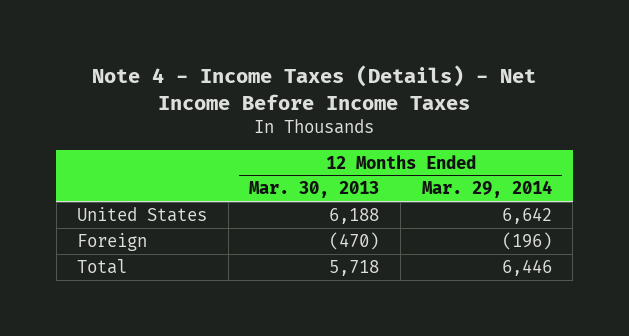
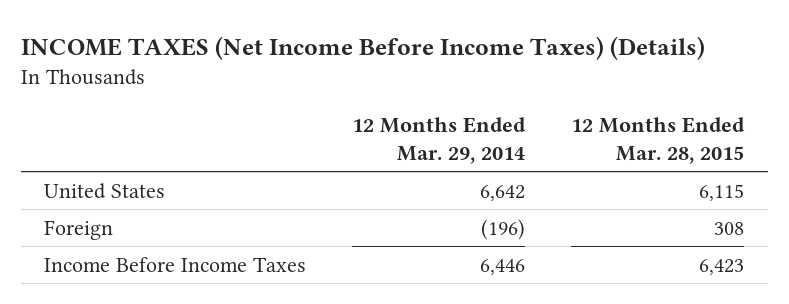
[92,64,537,110] Note 4 - Income Taxes (Details) - Net Income Before Income Taxes -> [20,35,705,60] INCOME TAXES (Net Income Before Income Taxes) (Details)
[249,181,380,199] Mar. 30, 2013 -> none
none -> [571,116,746,164] 12 Months Ended Mar. 28, 2015
[77,258,128,274] Total -> [44,256,307,272] Income Before Income Taxes

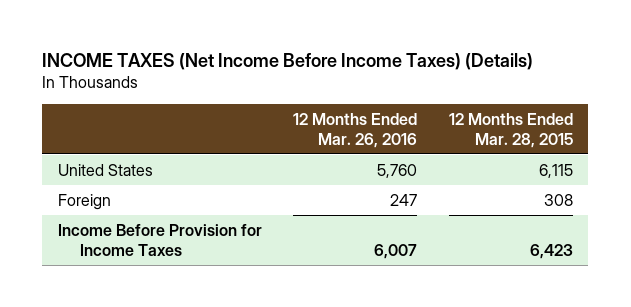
[352,116,527,164] 12 Months Ended Mar. 29, 2014 -> none
none -> [293,112,418,148] 12 Months Ended Mar. 26, 2016
[44,256,307,272] Income Before Income Taxes -> [57,223,262,256] Income Before Provision for Income Taxes

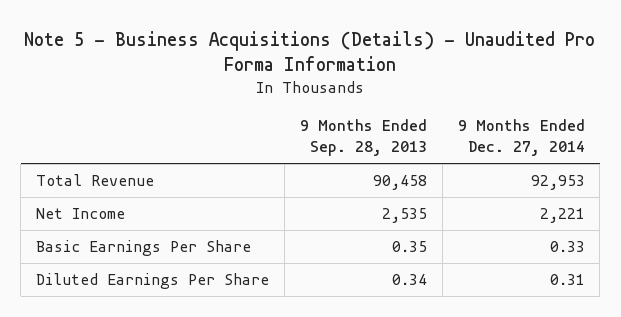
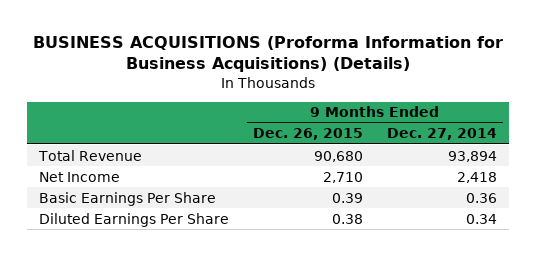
[24,30,596,71] Note 5 - Business Acquisitions (Details) - Unaudited Pro Forma Information -> [33,36,504,73] BUSINESS ACQUISITIONS (Proforma Information for Business Acquisitions) (Details)
[299,119,427,157] 9 Months Ended Sep. 28, 2013 -> none
none -> [253,128,364,141] Dec. 26, 2015
[530,175,585,191] 92,953 -> [448,150,498,162] 93,894
[539,208,585,224] 2,221 -> [457,171,498,183] 2,418
[549,241,585,253] 0.33 -> [466,192,498,203] 0.36
[549,274,585,286] 0.31 -> [466,213,498,224] 0.34

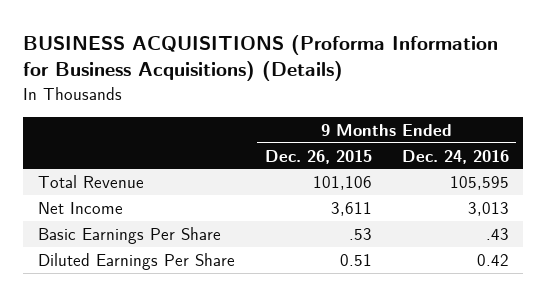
[387,128,498,141] Dec. 27, 2014 -> none
none -> [401,149,509,164] Dec. 24, 2016
[314,150,364,162] 90,680 -> [312,175,372,190] 101,106
[323,171,364,183] 2,710 -> [330,201,372,216] 3,611
[332,192,364,203] 0.39 -> [348,227,372,240] .53
[332,213,364,224] 0.38 -> [339,253,372,266] 0.51

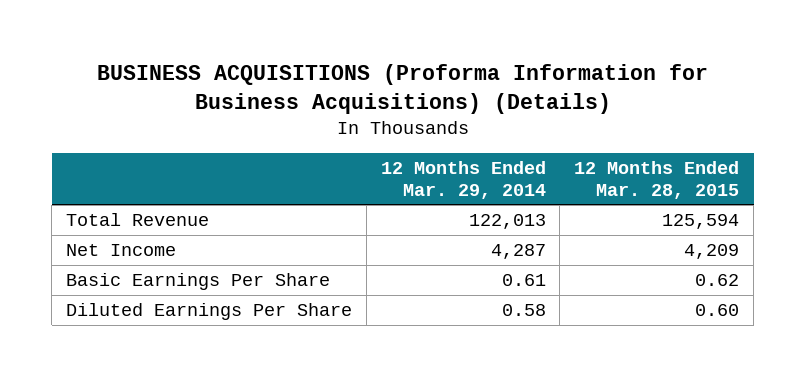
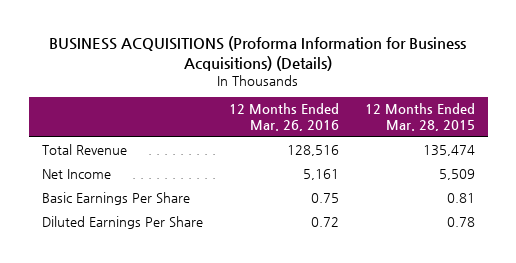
[380,160,546,199] 12 Months Ended Mar. 29, 2014 -> none
none -> [228,103,339,131] 12 Months Ended Mar. 26, 2016
[662,213,740,229] 125,594 -> [422,145,475,157] 135,474
[684,243,740,259] 4,209 -> [438,169,475,181] 5,509
[695,273,740,286] 0.62 -> [446,193,475,204] 0.81
[695,303,740,316] 0.60 -> [446,217,475,228] 0.78

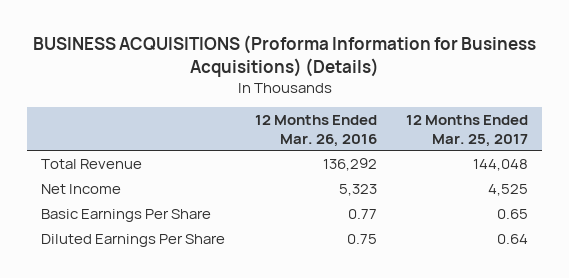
[364,103,475,131] 12 Months Ended Mar. 28, 2015 -> none
none -> [405,114,528,147] 12 Months Ended Mar. 25, 2017
[286,145,339,157] 128,516 -> [322,157,377,171] 136,292
[302,169,339,181] 5,161 -> [338,183,377,196] 5,323
[310,193,339,204] 0.75 -> [347,208,377,219] 0.77
[310,217,339,228] 0.72 -> [346,233,377,244] 0.75

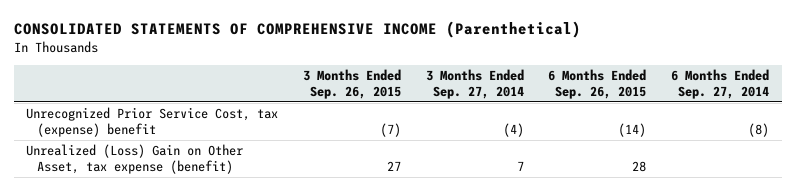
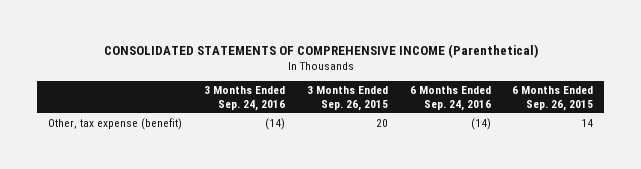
[425,68,524,100] 3 Months Ended Sep. 27, 2014 -> none
[671,68,770,100] 6 Months Ended Sep. 27, 2014 -> none
none -> [203,86,285,111] 3 Months Ended Sep. 24, 2016
none -> [409,86,491,111] 6 Months Ended Sep. 24, 2016
[25,106,278,138] Unrecognized Prior Service Cost, tax (expense) benefit -> none
[25,143,243,175] Unrealized (Loss) Gain on Other Asset, tax expense (benefit) -> [47,117,182,130] Other, tax expense (benefit)
[386,161,401,172] 27 -> [375,118,388,127] 20
[632,161,647,173] 28 -> [581,118,594,127] 14

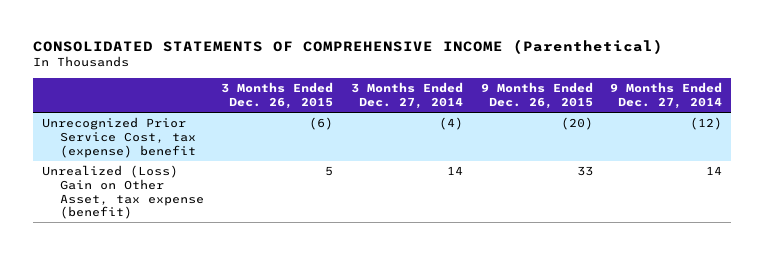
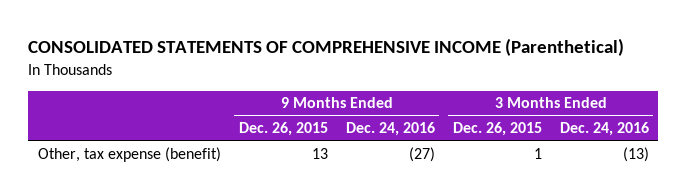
[351,82,464,110] 3 Months Ended Dec. 27, 2014 -> none
[610,82,723,110] 9 Months Ended Dec. 27, 2014 -> none
none -> [345,122,435,137] Dec. 24, 2016
none -> [559,122,649,137] Dec. 24, 2016
[41,117,196,158] Unrecognized Prior Service Cost, tax (expense) benefit -> none
[41,165,204,220] Unrealized (Loss) Gain on Other Asset, tax expense (benefit) -> [37,146,221,162] Other, tax expense (benefit)
[325,166,334,177] 5 -> [533,147,542,159] 1
[576,166,593,177] 33 -> [311,147,328,159] 13

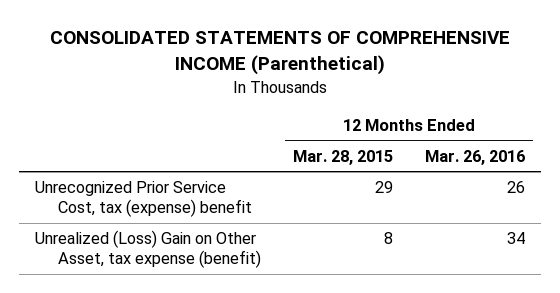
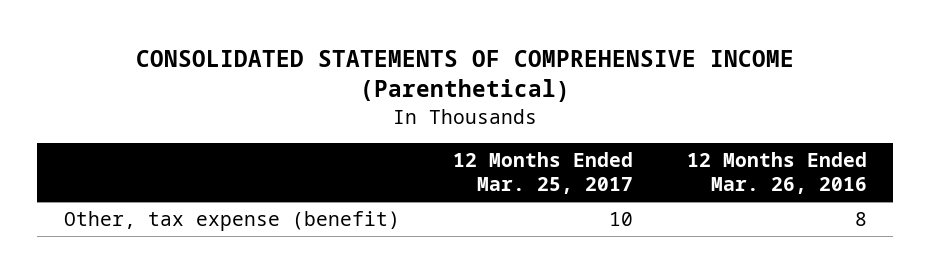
[292,149,393,165] Mar. 28, 2015 -> none
none -> [453,151,634,195] 12 Months Ended Mar. 25, 2017
[34,181,252,218] Unrecognized Prior Service Cost, tax (expense) benefit -> none
[34,230,261,269] Unrealized (Loss) Gain on Other Asset, tax expense (benefit) -> [63,210,400,231] Other, tax expense (benefit)
[507,232,526,245] 34 -> [854,211,867,226] 8

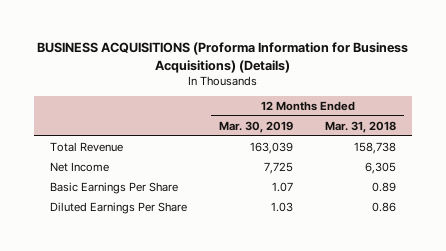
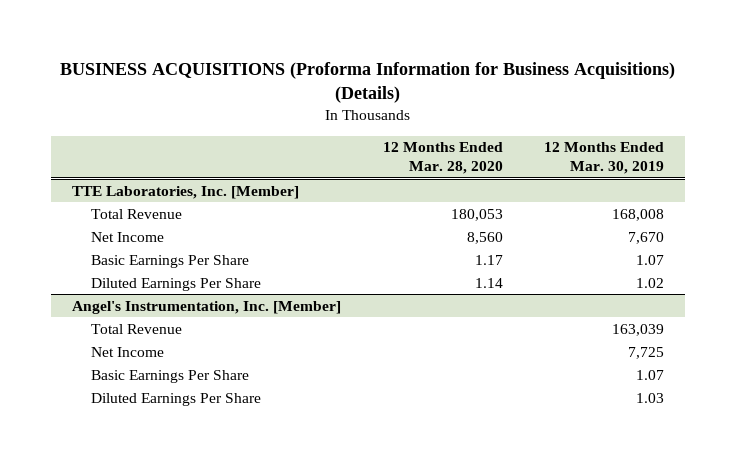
[325,120,397,133] Mar. 31, 2018 -> none
none -> [382,142,503,175] 12 Months Ended Mar. 28, 2020
none -> [72,185,300,199] TTE Laboratories, Inc. [Member]
none -> [90,208,182,219] Total Revenue
none -> [90,231,164,242] Net Income
none -> [90,254,249,268] Basic Earnings Per Share
none -> [90,277,261,291] Diluted Earnings Per Share
none -> [72,300,342,314] Angel's Instrumentation, Inc. [Member]

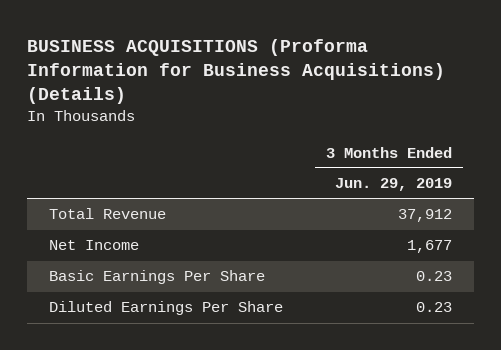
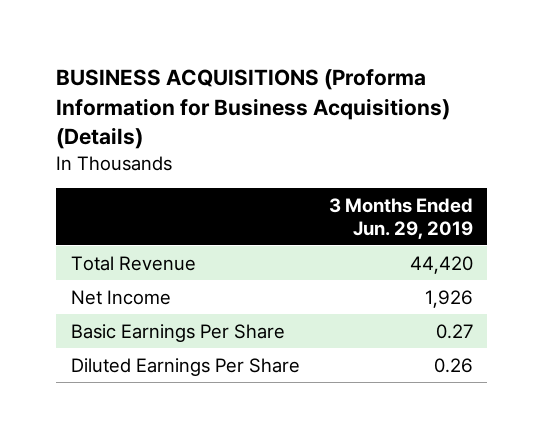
[398,209,453,223] 37,912 -> [409,255,473,274] 44,420
[407,240,453,254] 1,677 -> [424,289,473,308] 1,926
[416,271,453,282] 0.23 -> [435,323,473,339] 0.27
[416,302,453,313] 0.23 -> [433,357,473,373] 0.26

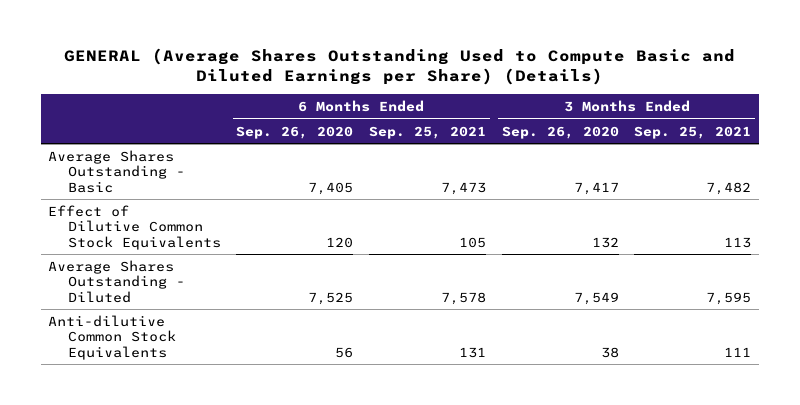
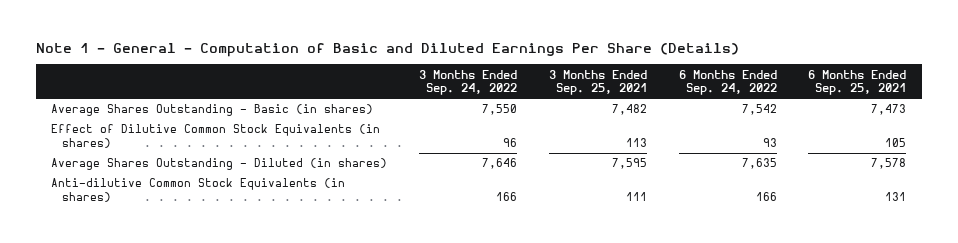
[63,47,735,86] GENERAL (Average Shares Outstanding Used to Compute Basic and Diluted Earnings per Share) (Details) -> [35,42,739,57] Note 1 - General - Computation of Basic and Diluted Earnings Per Share (Details)
[236,125,354,139] Sep. 26, 2020 -> none
[501,125,619,139] Sep. 26, 2020 -> none
none -> [419,69,518,96] 3 Months Ended Sep. 24, 2022
none -> [678,69,777,96] 6 Months Ended Sep. 24, 2022
[48,149,185,193] Average Shares Outstanding - Basic -> [51,104,374,117] Average Shares Outstanding - Basic (in shares)
[48,204,221,250] Effect of Dilutive Common Stock Equivalents -> [51,124,381,149] Effect of Dilutive Common Stock Equivalents (in shares)
[48,259,185,303] Average Shares Outstanding - Diluted -> [51,158,388,171] Average Shares Outstanding - Diluted (in shares)
[48,314,176,360] Anti-dilutive Common Stock Equivalents -> [51,178,346,203] Anti-dilutive Common Stock Equivalents (in shares)

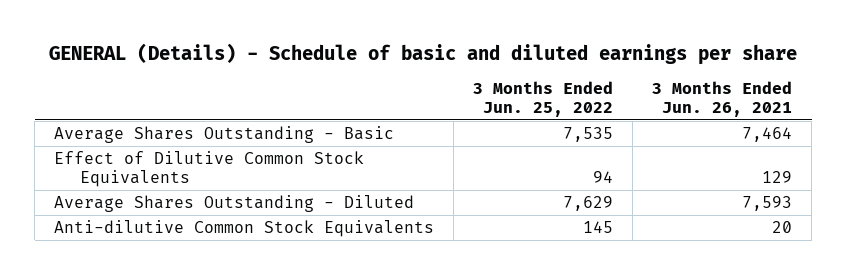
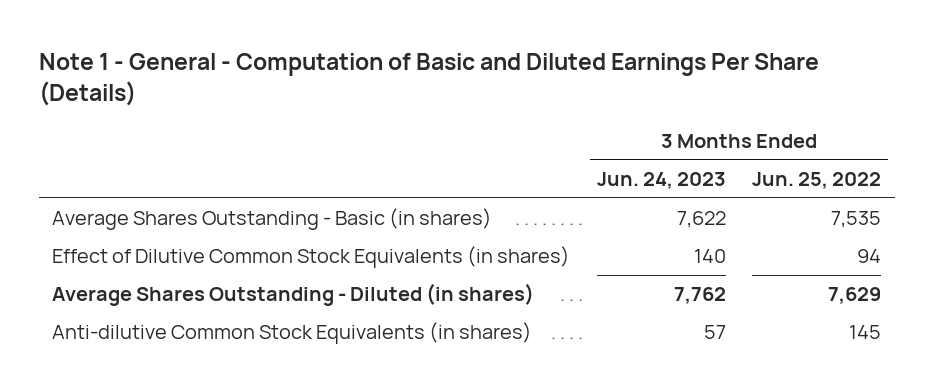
[49,42,798,65] GENERAL (Details) - Schedule of basic and diluted earnings per share -> [38,52,819,107] Note 1 - General - Computation of Basic and Diluted Earnings Per Share (Details)
[652,80,793,117] 3 Months Ended Jun. 26, 2021 -> none
none -> [596,171,726,189] Jun. 24, 2023
[54,126,395,144] Average Shares Outstanding - Basic -> [51,208,492,231] Average Shares Outstanding - Basic (in shares)
[54,151,365,187] Effect of Dilutive Common Stock Equivalents -> [51,246,570,269] Effect of Dilutive Common Stock Equivalents (in shares)
[54,195,415,213] Average Shares Outstanding - Diluted -> [51,283,534,307] Average Shares Outstanding - Diluted (in shares)
[54,220,435,238] Anti-dilutive Common Stock Equivalents -> [51,322,532,345] Anti-dilutive Common Stock Equivalents (in shares)

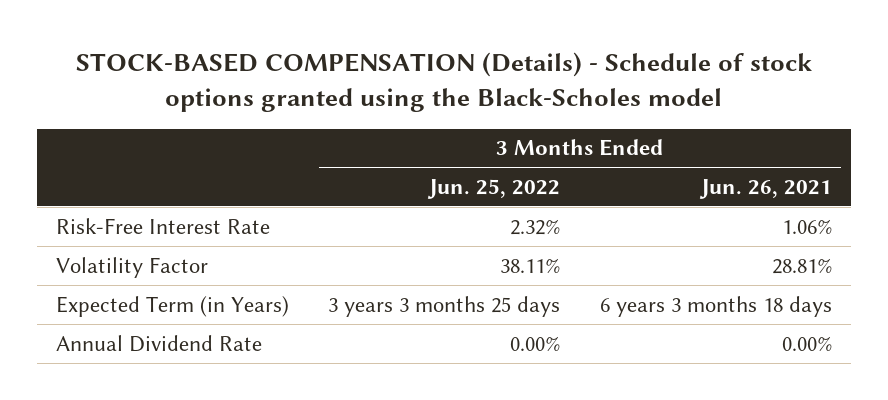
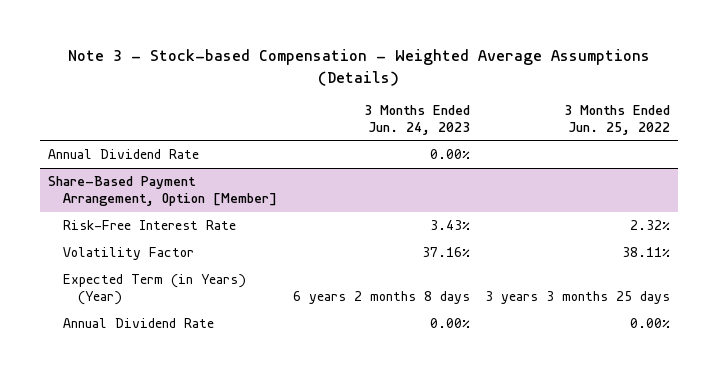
[75,52,812,113] STOCK-BASED COMPENSATION (Details) - Schedule of stock options granted using the Black-Scholes model -> [68,49,651,86] Note 3 - Stock-based Compensation - Weighted Average Assumptions (Details)
[698,178,832,199] Jun. 26, 2021 -> none
none -> [363,104,470,135] 3 Months Ended Jun. 24, 2023
none -> [47,149,199,160] Annual Dividend Rate
none -> [47,176,278,207] Share-Based Payment Arrangement, Option [Member]
[56,295,290,317] Expected Term (in Years) -> [63,274,247,306] Expected Term (in Years) (Year)

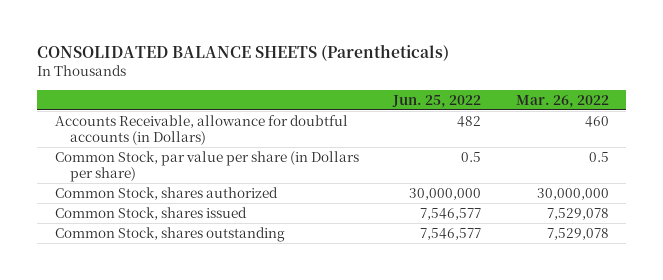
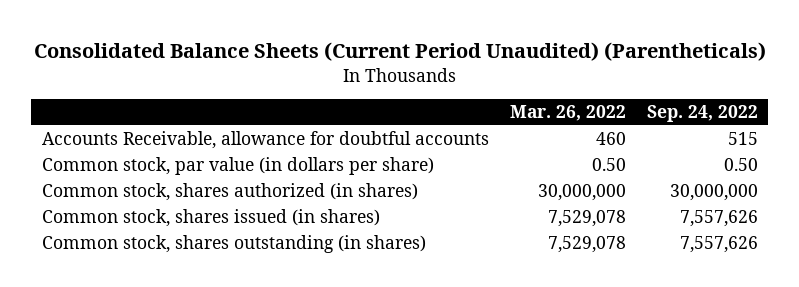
[37,44,450,62] CONSOLIDATED BALANCE SHEETS (Parentheticals) -> [33,42,766,62] Consolidated Balance Sheets (Current Period Unaudited) (Parentheticals)
[392,94,482,108] Jun. 25, 2022 -> none
none -> [646,105,758,123] Sep. 24, 2022
[54,114,348,145] Accounts Receivable, allowance for doubtful accounts (in Dollars) -> [41,131,489,150] Accounts Receivable, allowance for doubtful accounts
[54,150,359,182] Common Stock, par value per share (in Dollars per share) -> [41,157,434,176] Common stock, par value (in dollars per share)
[588,151,609,162] 0.5 -> [591,158,626,172] 0.50
[54,186,278,200] Common Stock, shares authorized -> [41,183,418,202] Common stock, shares authorized (in shares)
[54,206,247,220] Common Stock, shares issued -> [41,209,380,228] Common stock, shares issued (in shares)
[54,226,285,242] Common Stock, shares outstanding -> [41,235,426,254] Common stock, shares outstanding (in shares)

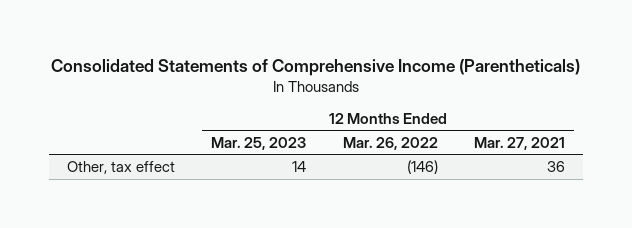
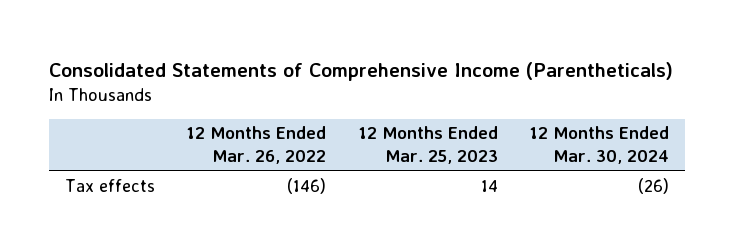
[474,137,566,151] Mar. 27, 2021 -> none
none -> [529,126,670,164] 12 Months Ended Mar. 30, 2024
[66,161,175,175] Other, tax effect -> [64,178,155,192] Tax effects

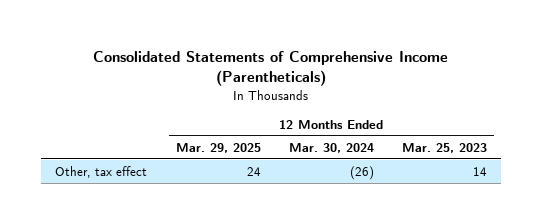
[186,126,327,164] 12 Months Ended Mar. 26, 2022 -> none
none -> [175,142,261,153] Mar. 29, 2025
[64,178,155,192] Tax effects -> [55,165,148,178] Other, tax effect

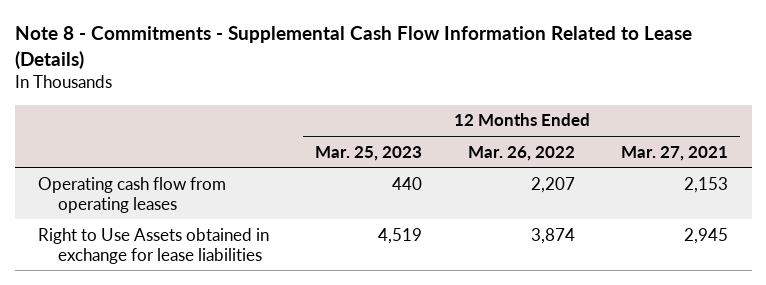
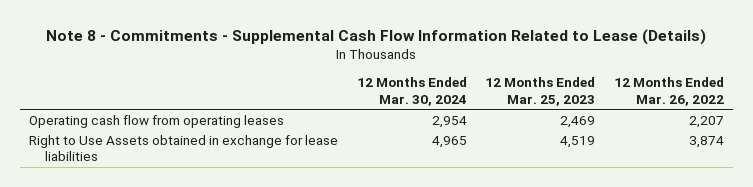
[621,145,729,161] Mar. 27, 2021 -> none
none -> [356,77,467,106] 12 Months Ended Mar. 30, 2024
[392,176,423,190] 440 -> [560,115,596,128] 2,469

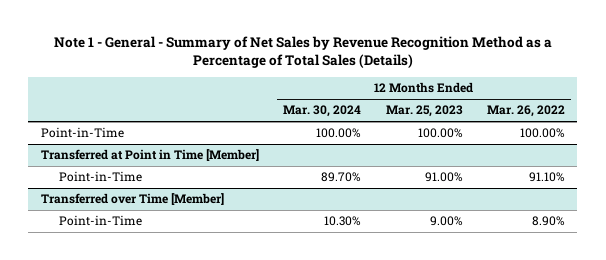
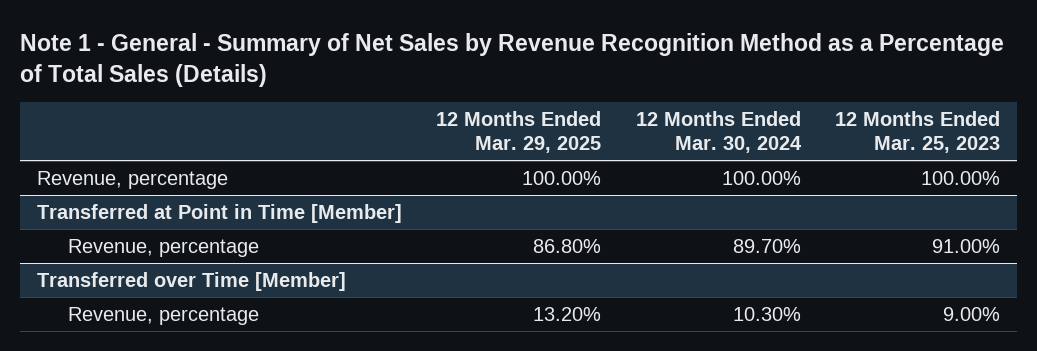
[487,105,566,118] Mar. 26, 2022 -> none
none -> [436,110,602,153] 12 Months Ended Mar. 29, 2025
[40,127,124,139] Point-in-Time -> [37,170,229,189] Revenue, percentage
[59,171,143,183] Point-in-Time -> [68,238,260,257] Revenue, percentage
[59,215,143,227] Point-in-Time -> [68,306,260,325] Revenue, percentage

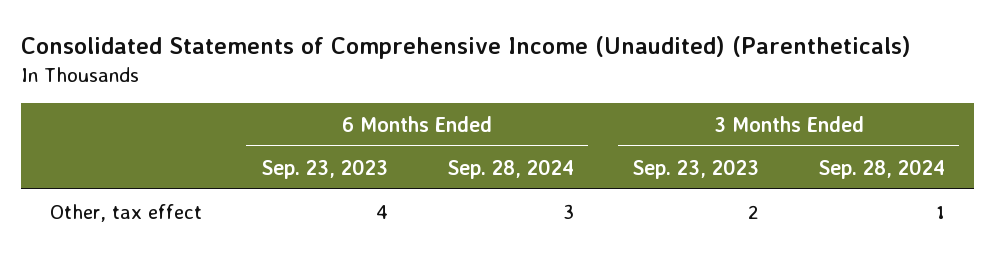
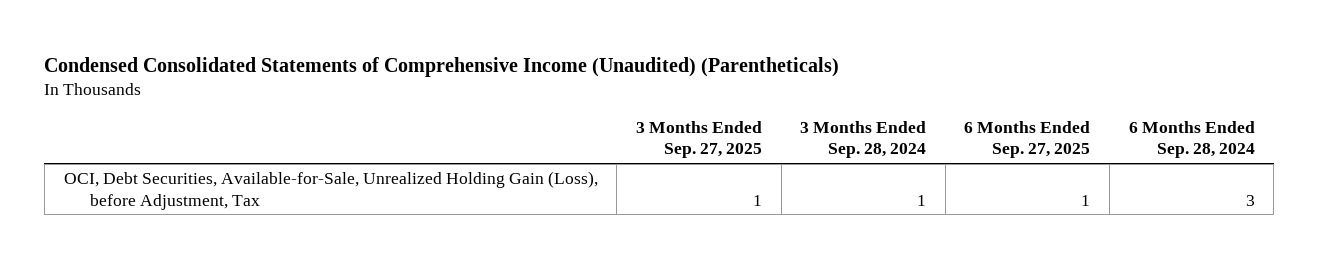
[20,35,911,59] Consolidated Statements of Comprehensive Income (Unaudited) (Parentheticals) -> [44,56,840,77] Condensed Consolidated Statements of Comprehensive Income (Unaudited) (Parentheticals)
[260,158,388,179] Sep. 23, 2023 -> none
[632,158,760,179] Sep. 23, 2023 -> none
none -> [635,120,762,159] 3 Months Ended Sep. 27, 2025
none -> [964,120,1091,159] 6 Months Ended Sep. 27, 2025
[50,203,203,222] Other, tax effect -> [63,171,598,210] OCI, Debt Securities, Available-for-Sale, Unrealized Holding Gain (Loss), before Adjustment, Tax

